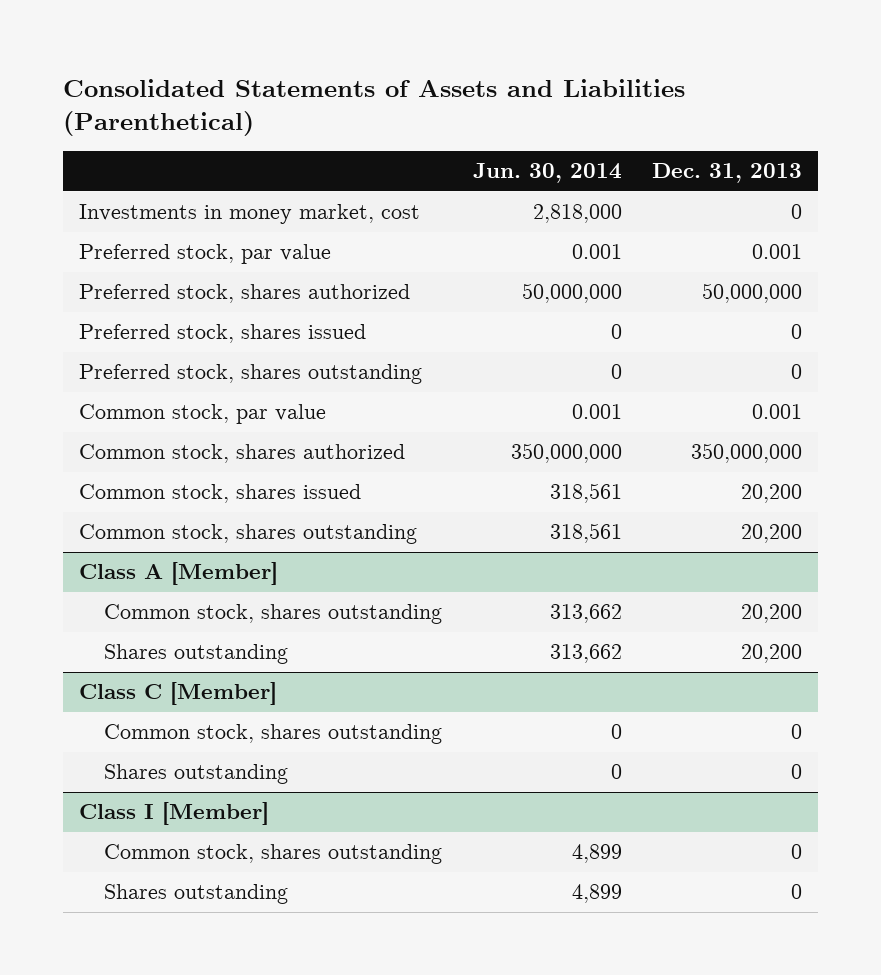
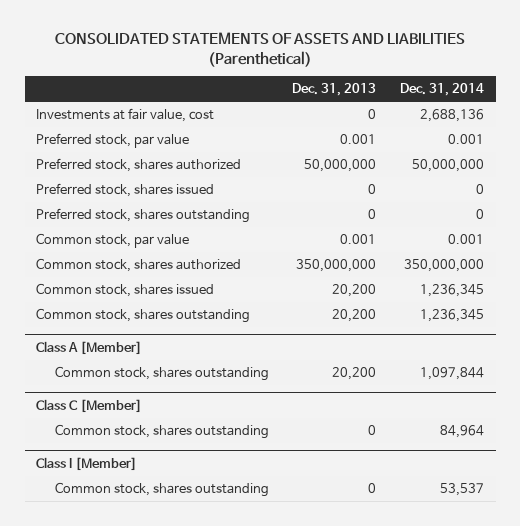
[63,78,686,136] Consolidated Statements of Assets and Liabilities (Parenthetical) -> [55,32,466,67] CONSOLIDATED STATEMENTS OF ASSETS AND LIABILITIES (Parenthetical)
[472,163,622,184] Jun. 30, 2014 -> none
none -> [399,83,484,97] Dec. 31, 2014
[78,204,420,225] Investments in money market, cost -> [36,108,215,123] Investments at fair value, cost
[104,644,289,665] Shares outstanding -> none
[104,764,289,785] Shares outstanding -> none
[104,884,289,905] Shares outstanding -> none

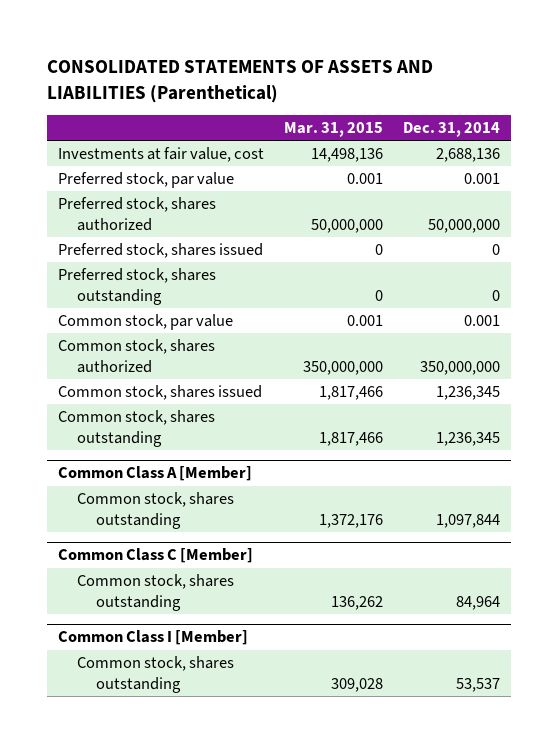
[292,83,377,97] Dec. 31, 2013 -> none
none -> [283,122,383,138] Mar. 31, 2015
[36,340,143,355] Class A [Member] -> [57,466,252,482] Common Class A [Member]
[36,398,143,413] Class C [Member] -> [57,548,253,564] Common Class C [Member]
[36,456,138,471] Class I [Member] -> [57,630,248,646] Common Class I [Member]

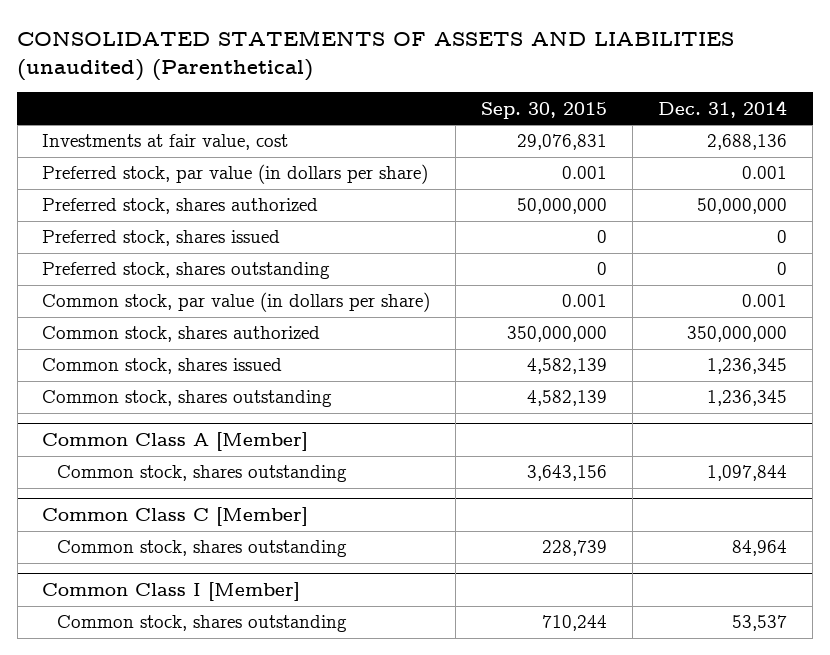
[47,60,434,103] CONSOLIDATED STATEMENTS OF ASSETS AND LIABILITIES (Parenthetical) -> [17,29,735,82] CONSOLIDATED STATEMENTS OF ASSETS AND LIABILITIES (unaudited) (Parenthetical)
[283,122,383,138] Mar. 31, 2015 -> none
none -> [481,101,608,119] Sep. 30, 2015
[57,172,234,189] Preferred stock, par value -> [42,164,429,185] Preferred stock, par value (in dollars per share)
[57,314,233,331] Common stock, par value -> [42,292,431,313] Common stock, par value (in dollars per share)

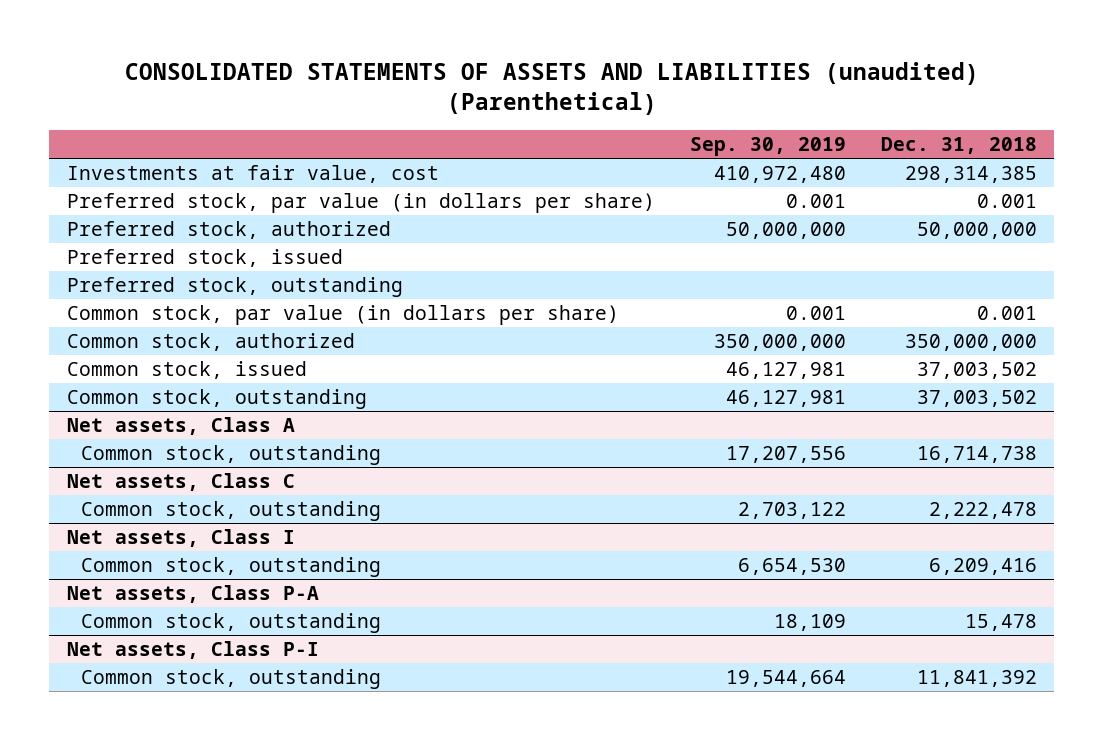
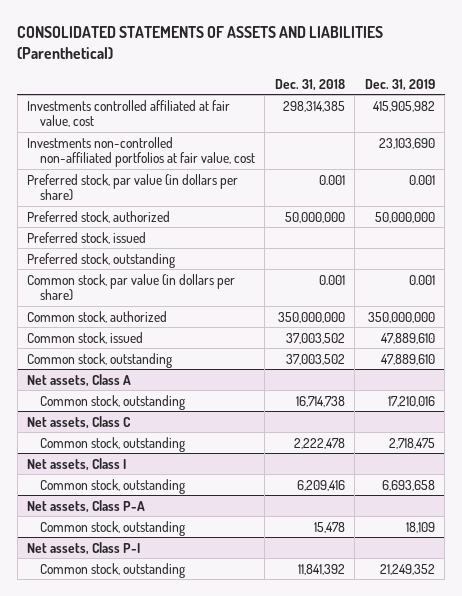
[124,61,979,116] CONSOLIDATED STATEMENTS OF ASSETS AND LIABILITIES (unaudited) (Parenthetical) -> [17,26,384,60] CONSOLIDATED STATEMENTS OF ASSETS AND LIABILITIES (Parenthetical)
[689,137,846,157] Sep. 30, 2019 -> none
none -> [364,78,435,91] Dec. 31, 2019
[66,165,439,184] Investments at fair value, cost -> [26,99,230,128] Investments controlled affiliated at fair value, cost
none -> [26,136,255,168] Investments non-controlled non-affiliated portfolios at fair value, cost

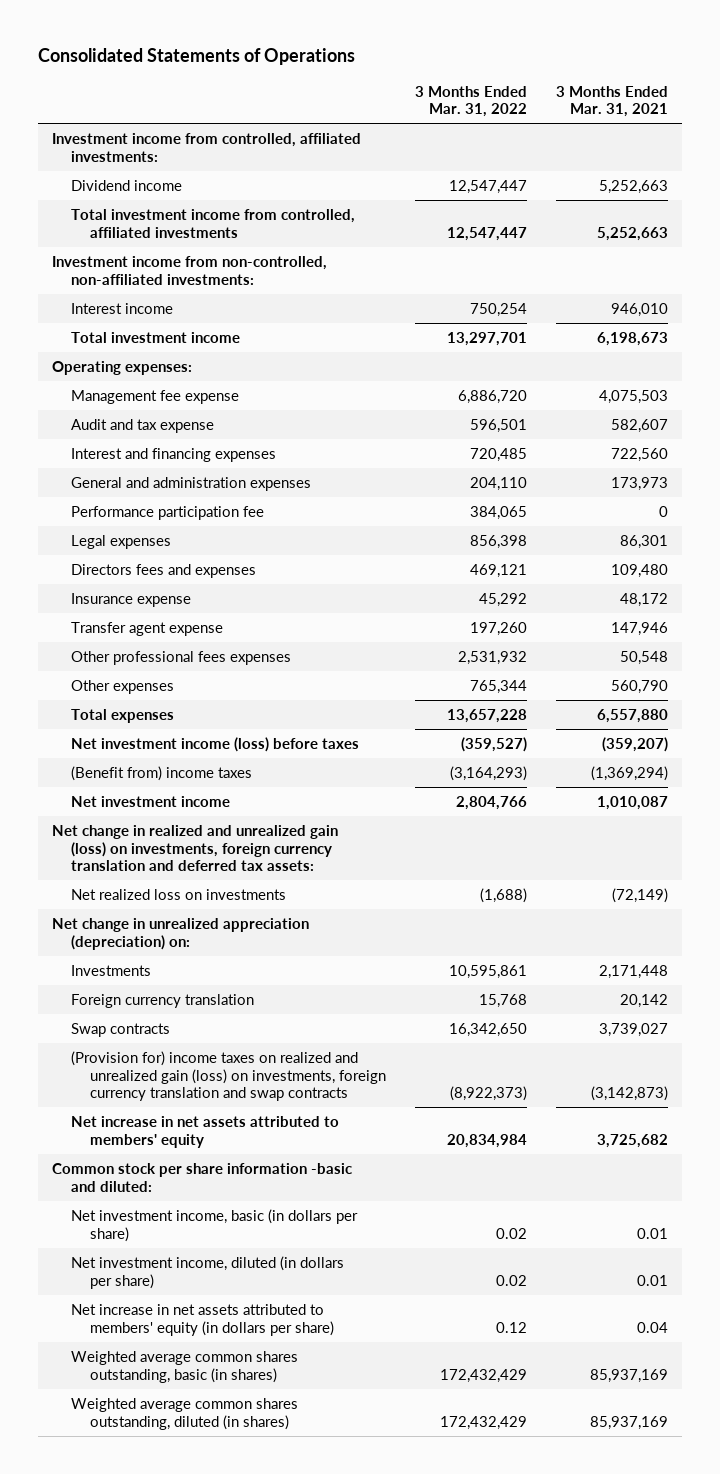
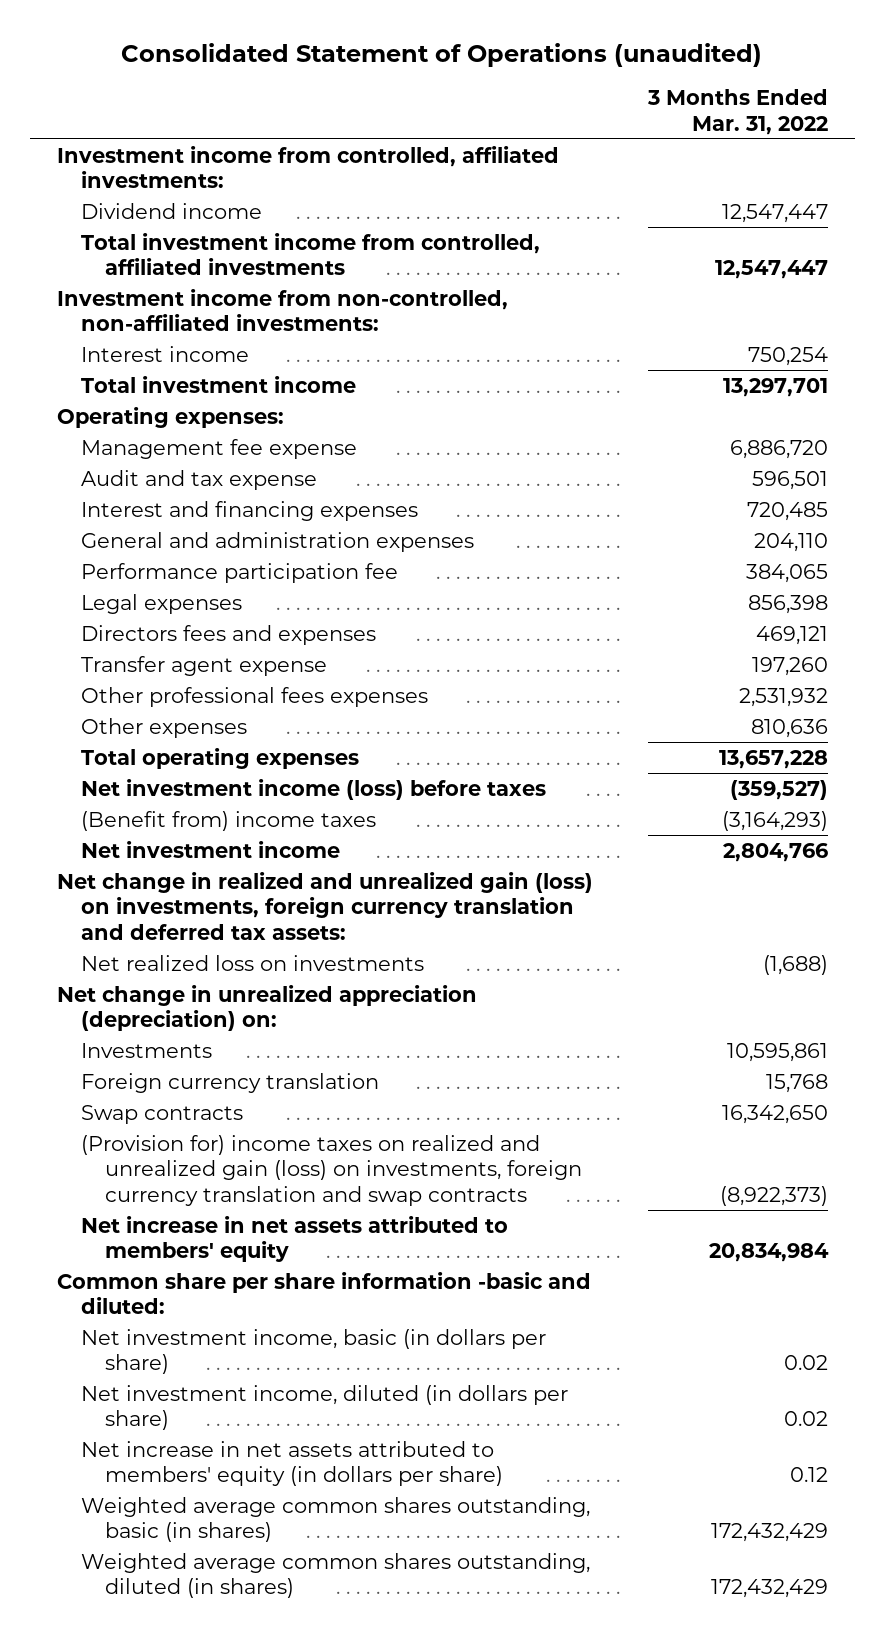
[37,47,355,65] Consolidated Statements of Operations -> [121,42,763,67] Consolidated Statement of Operations (unaudited)
[555,85,668,118] 3 Months Ended Mar. 31, 2021 -> none
[71,592,192,607] Insurance expense -> none
[470,679,528,694] 765,344 -> [750,718,828,738] 810,636
[71,708,175,723] Total expenses -> [81,747,360,769] Total operating expenses
[52,1162,353,1192] Common stock per share information -basic and diluted: -> [56,1271,591,1315] Common share per share information -basic and diluted:

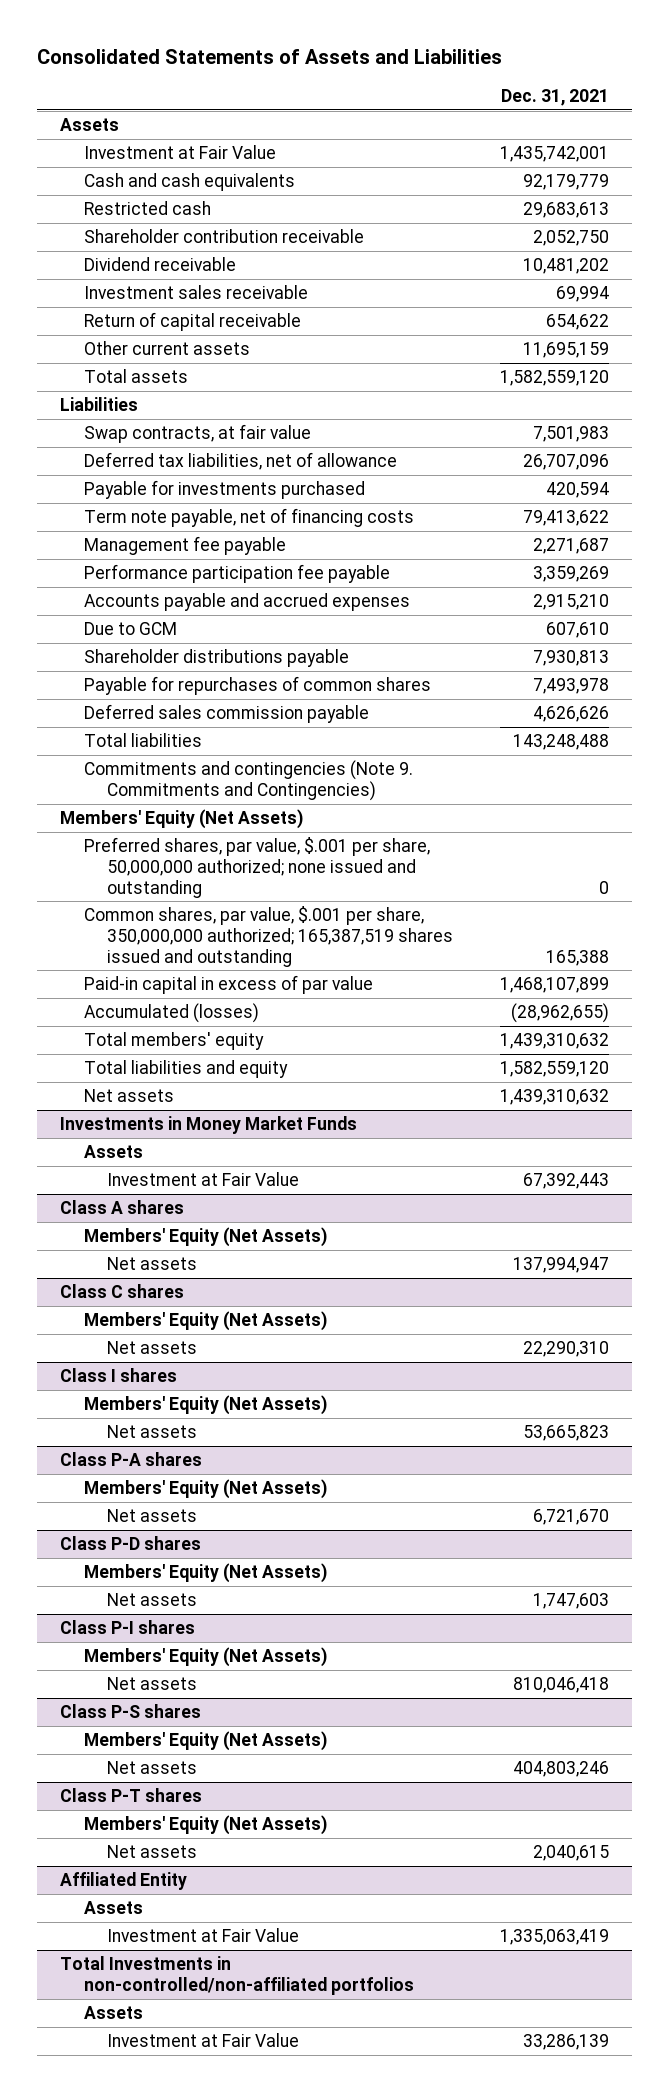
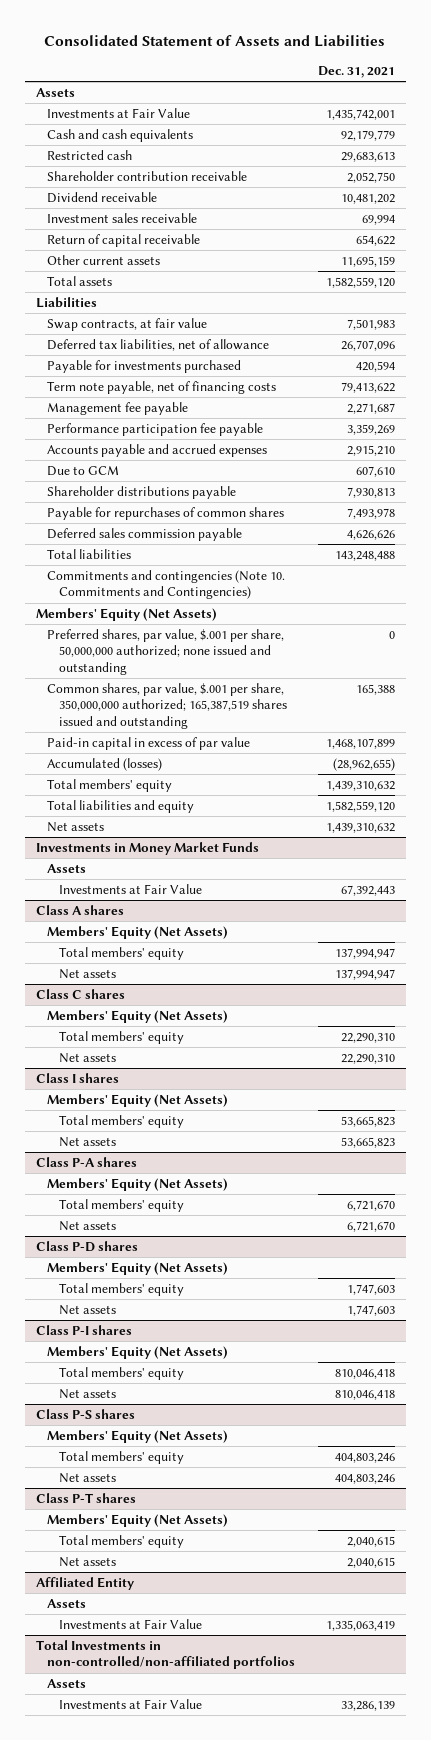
[36,49,502,65] Consolidated Statements of Assets and Liabilities -> [44,35,386,48] Consolidated Statement of Assets and Liabilities
[83,145,276,160] Investment at Fair Value -> [47,108,191,119] Investments at Fair Value
[83,760,413,801] Commitments and contingencies (Note 9. Commitments and Contingencies) -> [47,570,286,600] Commitments and contingencies (Note 10. Commitments and Contingencies)
[107,1172,300,1187] Investment at Fair Value -> [58,884,202,895] Investments at Fair Value
none -> [58,947,184,961] Total members' equity
none -> [58,1031,184,1045] Total members' equity
none -> [58,1115,184,1129] Total members' equity
none -> [58,1199,184,1213] Total members' equity
none -> [58,1283,184,1297] Total members' equity
none -> [58,1367,184,1381] Total members' equity
none -> [58,1451,184,1465] Total members' equity
none -> [58,1535,184,1549] Total members' equity
[107,1928,300,1943] Investment at Fair Value -> [58,1619,202,1630] Investments at Fair Value
[107,2033,300,2048] Investment at Fair Value -> [58,1699,202,1710] Investments at Fair Value

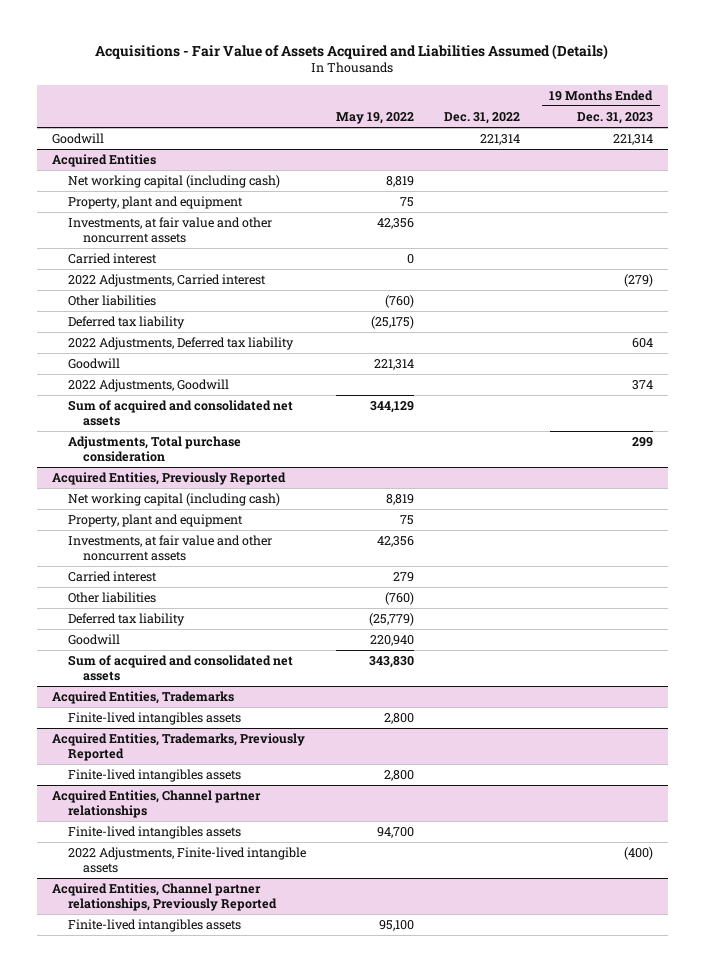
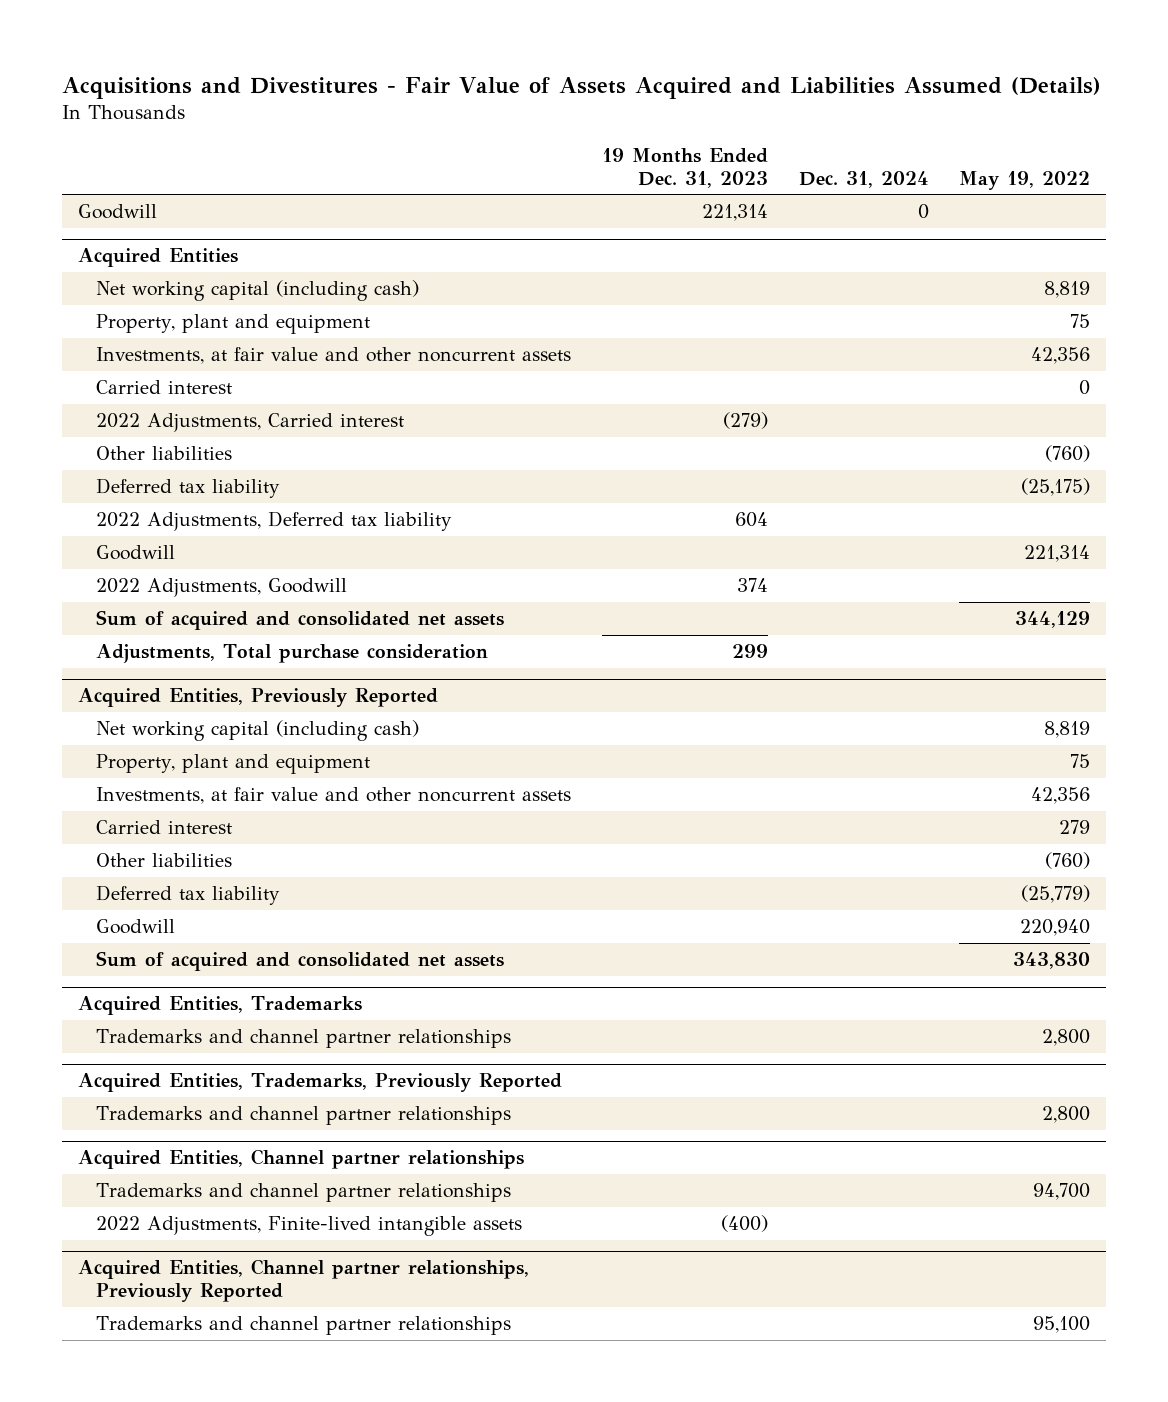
[95,43,609,60] Acquisitions - Fair Value of Assets Acquired and Liabilities Assumed (Details) -> [62,76,1102,99] Acquisitions and Divestitures - Fair Value of Assets Acquired and Liabilities Assumed (Details)
[443,112,520,125] Dec. 31, 2022 -> none
none -> [798,170,929,188] Dec. 31, 2024
[67,712,241,726] Finite-lived intangibles assets -> [95,1029,511,1049] Trademarks and channel partner relationships
[67,769,241,783] Finite-lived intangibles assets -> [95,1106,511,1126] Trademarks and channel partner relationships
[67,826,241,840] Finite-lived intangibles assets -> [95,1183,511,1203] Trademarks and channel partner relationships
[67,919,241,933] Finite-lived intangibles assets -> [95,1316,511,1336] Trademarks and channel partner relationships

